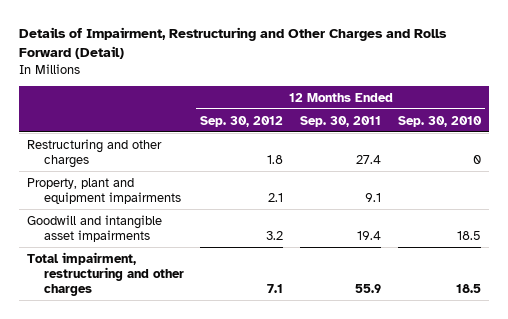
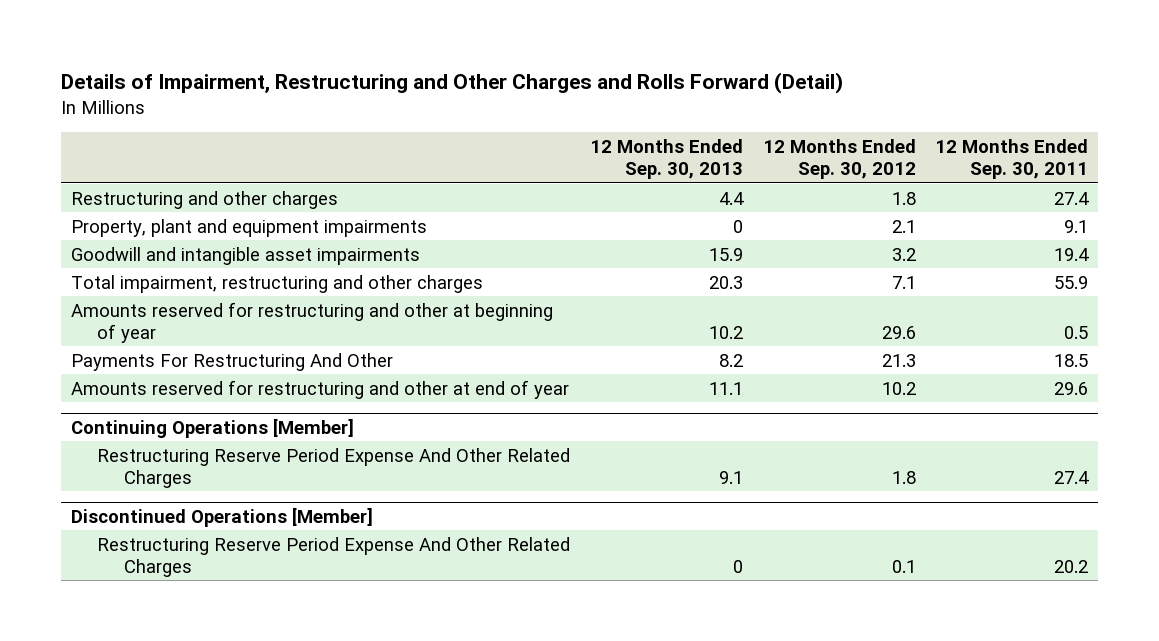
[397,115,482,127] Sep. 30, 2010 -> none
none -> [589,138,743,180] 12 Months Ended Sep. 30, 2013
none -> [70,301,553,343] Amounts reserved for restructuring and other at beginning of year
none -> [70,352,393,371] Payments For Restructuring And Other
none -> [70,379,569,399] Amounts reserved for restructuring and other at end of year
none -> [70,417,354,438] Continuing Operations [Member]
none -> [97,447,571,488] Restructuring Reserve Period Expense And Other Related Charges
none -> [70,506,373,527] Discontinued Operations [Member]
none -> [97,536,571,577] Restructuring Reserve Period Expense And Other Related Charges

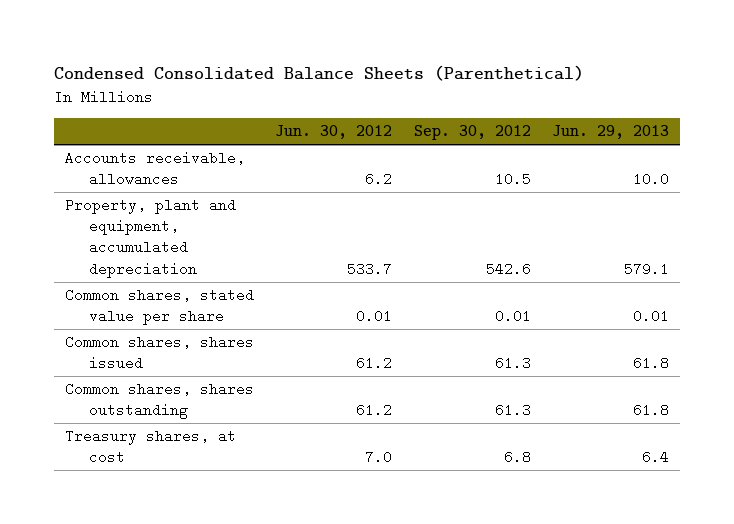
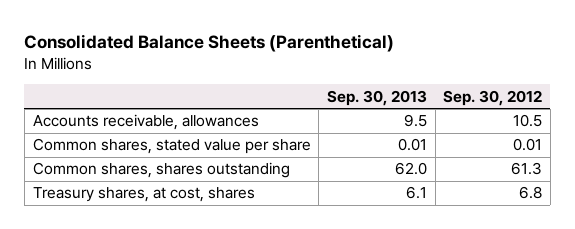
[53,65,584,82] Condensed Consolidated Balance Sheets (Parenthetical) -> [24,34,395,53] Consolidated Balance Sheets (Parenthetical)
[275,125,393,140] Jun. 30, 2012 -> none
[552,125,670,140] Jun. 29, 2013 -> none
none -> [326,89,427,106] Sep. 30, 2013
[64,197,236,278] Property, plant and equipment, accumulated depreciation -> none
[64,334,254,371] Common shares, shares issued -> none
[64,428,236,465] Treasury shares, at cost -> [32,187,255,203] Treasury shares, at cost, shares

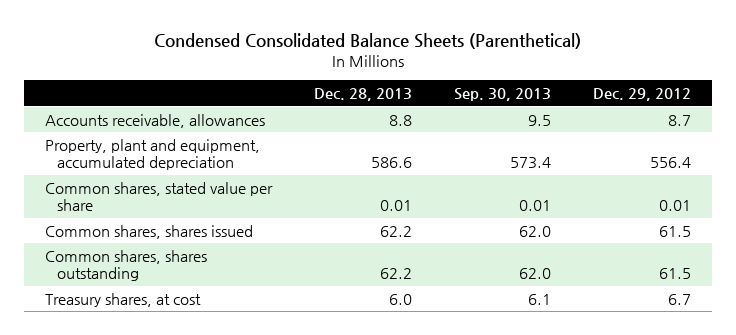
[24,34,395,53] Consolidated Balance Sheets (Parenthetical) -> [154,33,582,50] Condensed Consolidated Balance Sheets (Parenthetical)
[443,89,543,106] Sep. 30, 2012 -> none
none -> [314,88,413,102] Dec. 28, 2013
none -> [593,88,692,102] Dec. 29, 2012
none -> [44,138,260,171] Property, plant and equipment, accumulated depreciation
none -> [44,224,253,239] Common shares, shares issued
[32,187,255,203] Treasury shares, at cost, shares -> [44,292,201,307] Treasury shares, at cost

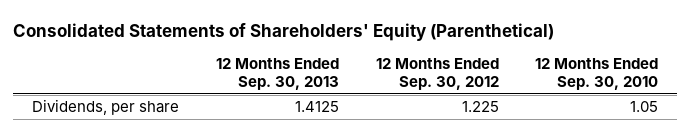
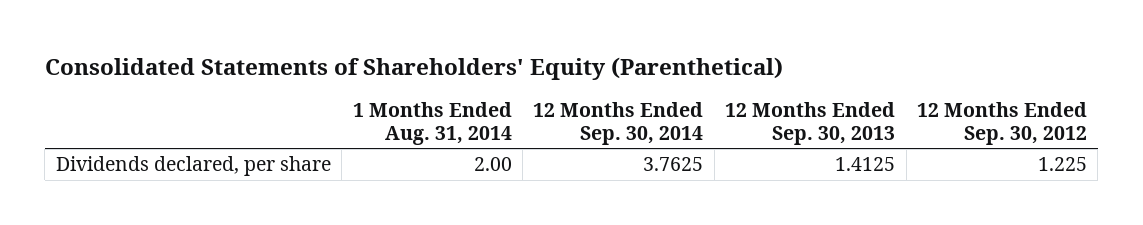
[535,58,659,91] 12 Months Ended Sep. 30, 2010 -> none
none -> [352,101,512,146] 1 Months Ended Aug. 31, 2014
none -> [533,101,704,146] 12 Months Ended Sep. 30, 2014
[31,99,179,116] Dividends, per share -> [55,156,331,177] Dividends declared, per share

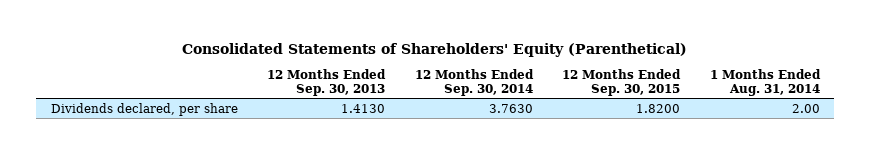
[917,101,1088,146] 12 Months Ended Sep. 30, 2012 -> none
none -> [562,69,682,96] 12 Months Ended Sep. 30, 2015
[643,157,704,172] 3.7625 -> [488,103,533,113] 3.7630
[835,157,896,172] 1.4125 -> [341,103,386,113] 1.4130

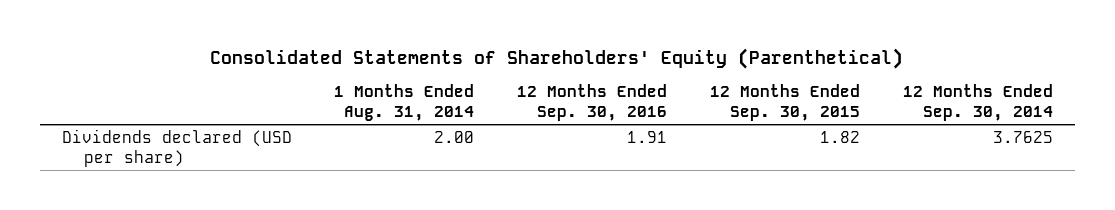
[267,69,387,96] 12 Months Ended Sep. 30, 2013 -> none
none -> [517,84,668,121] 12 Months Ended Sep. 30, 2016
[50,102,238,116] Dividends declared, per share -> [61,128,292,167] Dividends declared (USD per share)
[488,103,533,113] 3.7630 -> [993,130,1054,143] 3.7625
[636,103,681,113] 1.8200 -> [820,130,861,143] 1.82

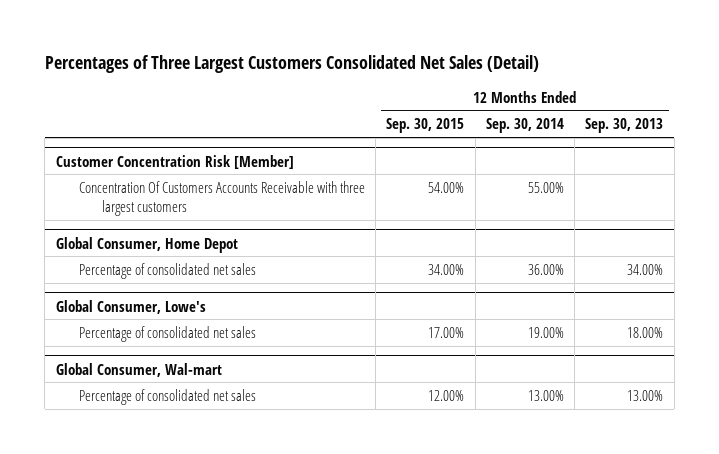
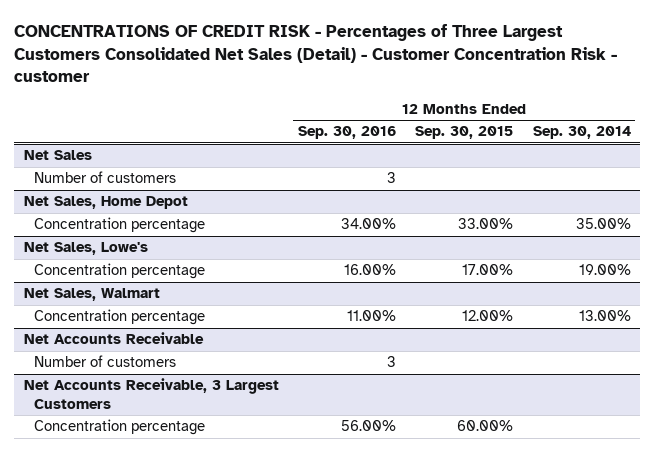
[44,54,539,73] Percentages of Three Largest Customers Consolidated Net Sales (Detail) -> [13,23,617,83] CONCENTRATIONS OF CREDIT RISK - Percentages of Three Largest Customers Consolidated Net Sales (Detail) - Customer Concentration Risk - customer
[585,118,664,134] Sep. 30, 2013 -> none
none -> [297,126,396,140] Sep. 30, 2016
[78,180,365,217] Concentration Of Customers Accounts Receivable with three largest customers -> none
[55,236,238,253] Global Consumer, Home Depot -> none
[78,262,256,279] Percentage of consolidated net sales -> none
[55,299,206,314] Global Consumer, Lowe's -> none
[55,362,222,377] Global Consumer, Wal-mart -> none
[55,154,294,169] Customer Concentration Risk [Member] -> [23,150,92,161] Net Sales
none -> [34,171,177,184] Number of customers
none -> [23,196,188,210] Net Sales, Home Depot
none -> [34,217,206,234] Concentration percentage
none -> [23,242,148,256] Net Sales, Lowe's
[78,325,256,342] Percentage of consolidated net sales -> [34,263,206,280] Concentration percentage
none -> [23,288,160,302] Net Sales, Walmart
[78,388,256,405] Percentage of consolidated net sales -> [34,309,206,326] Concentration percentage
none -> [23,332,204,345] Net Accounts Receivable
none -> [34,355,177,368] Number of customers
none -> [23,378,279,409] Net Accounts Receivable, 3 Largest Customers
none -> [34,419,206,436] Concentration percentage

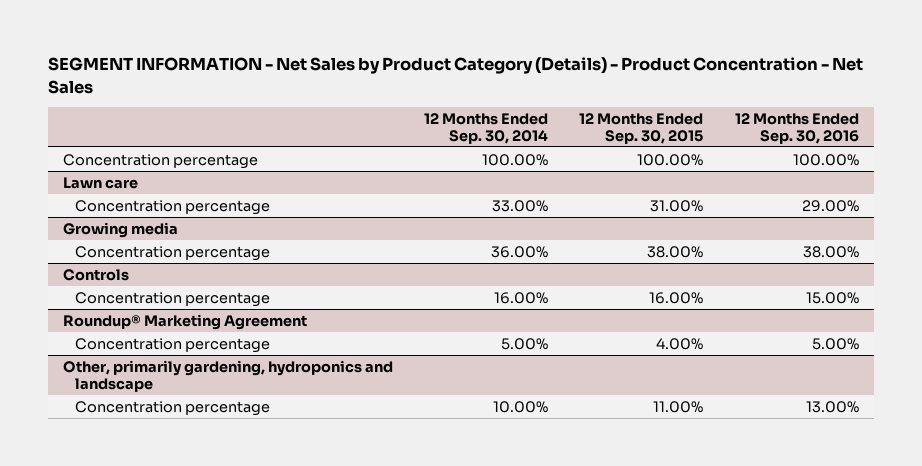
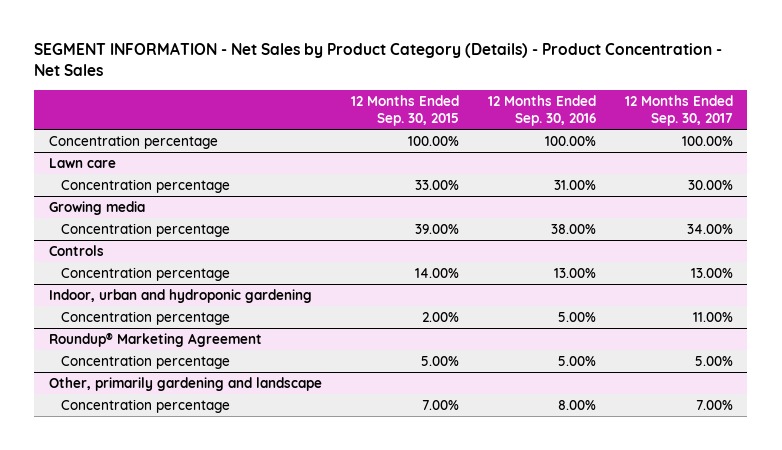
[424,112,549,144] 12 Months Ended Sep. 30, 2014 -> none
none -> [624,94,733,127] 12 Months Ended Sep. 30, 2017
[650,199,704,212] 31.00% -> [414,179,459,190] 33.00%
[801,199,859,212] 29.00% -> [553,179,596,190] 31.00%
[647,245,704,258] 38.00% -> [414,223,459,234] 39.00%
[649,291,704,304] 16.00% -> [414,267,459,278] 14.00%
[805,291,859,304] 15.00% -> [553,267,596,278] 13.00%
none -> [48,288,312,303] Indoor, urban and hydroponic gardening
none -> [61,310,231,325] Concentration percentage
[656,337,704,350] 4.00% -> [420,355,459,366] 5.00%
[63,359,394,392] Other, primarily gardening, hydroponics and landscape -> [48,376,322,391] Other, primarily gardening and landscape
[653,400,704,413] 11.00% -> [421,399,459,410] 7.00%
[805,400,859,413] 13.00% -> [557,399,596,410] 8.00%

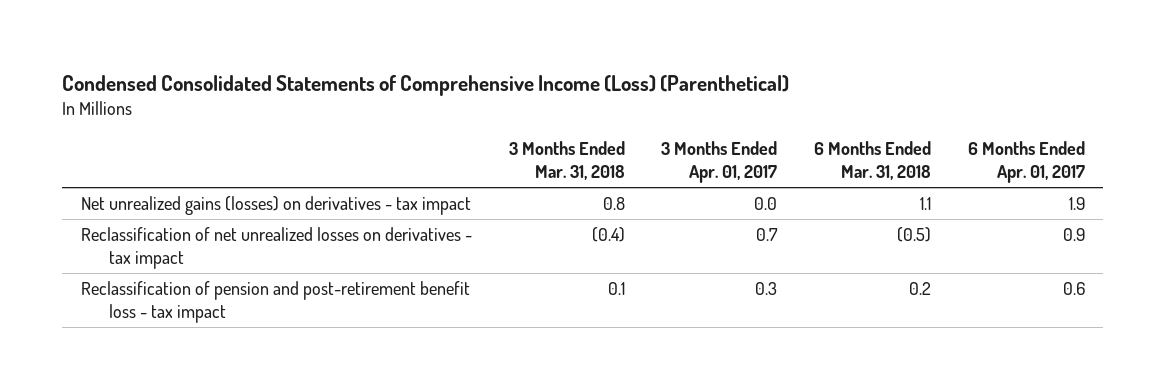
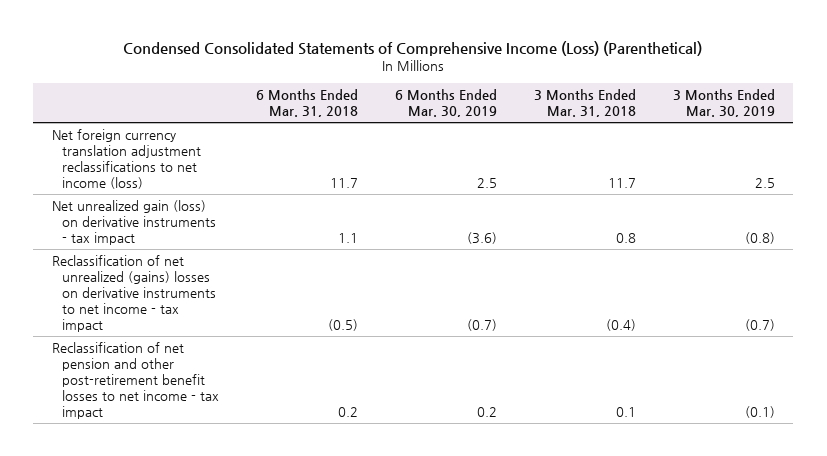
[661,141,778,184] 3 Months Ended Apr. 01, 2017 -> none
[967,141,1085,184] 6 Months Ended Apr. 01, 2017 -> none
none -> [395,89,498,118] 6 Months Ended Mar. 30, 2019
none -> [673,89,776,118] 3 Months Ended Mar. 30, 2019
none -> [51,129,202,189] Net foreign currency translation adjustment reclassifications to net income (loss)
[80,196,471,216] Net unrealized gains (losses) on derivatives - tax impact -> [51,200,217,245] Net unrealized gain (loss) on derivative instruments - tax impact
[80,227,472,270] Reclassification of net unrealized losses on derivatives - tax impact -> [51,255,217,332] Reclassification of net unrealized (gains) losses on derivative instruments to net income - tax impact
[80,281,470,324] Reclassification of pension and post-retirement benefit loss - tax impact -> [51,342,220,419] Reclassification of net pension and other post-retirement benefit losses to net income - tax impact

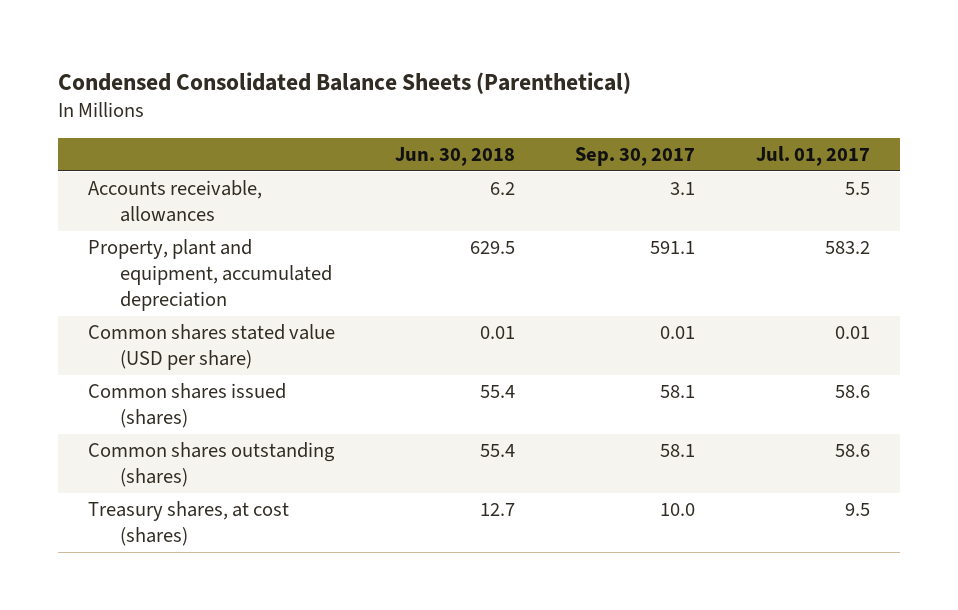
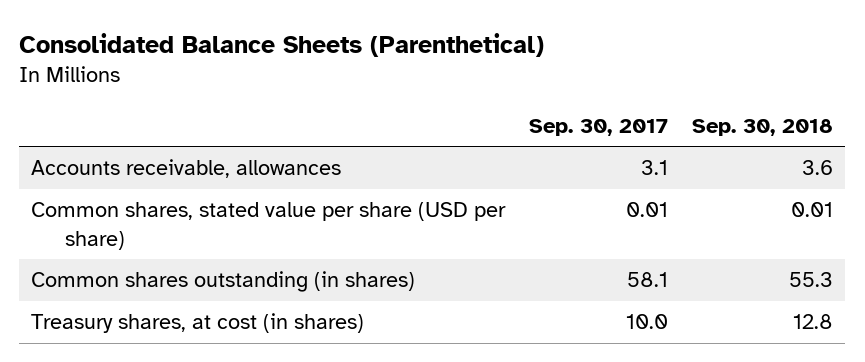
[58,71,632,94] Condensed Consolidated Balance Sheets (Parenthetical) -> [19,33,545,58] Consolidated Balance Sheets (Parenthetical)
[395,147,516,167] Jun. 30, 2018 -> none
[755,146,870,167] Jul. 01, 2017 -> none
none -> [692,118,834,136] Sep. 30, 2018
[88,239,333,311] Property, plant and equipment, accumulated depreciation -> none
[88,383,287,429] Common shares issued (shares) -> none
[88,324,336,371] Common shares stated value (USD per share) -> [31,202,507,250] Common shares, stated value per share (USD per share)
[88,442,336,488] Common shares outstanding (shares) -> [31,271,416,293] Common shares outstanding (in shares)
[88,501,290,547] Treasury shares, at cost (shares) -> [31,313,365,334] Treasury shares, at cost (in shares)

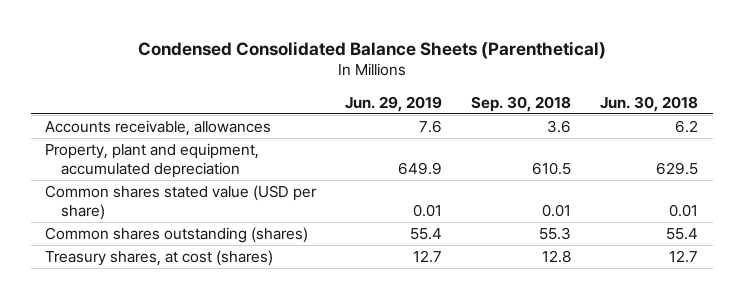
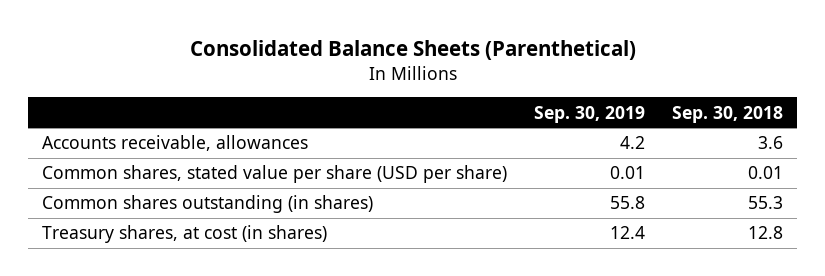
[137,40,606,59] Condensed Consolidated Balance Sheets (Parenthetical) -> [189,39,636,60] Consolidated Balance Sheets (Parenthetical)
[345,95,443,112] Jun. 29, 2019 -> none
[600,95,699,112] Jun. 30, 2018 -> none
none -> [534,105,646,123] Sep. 30, 2019
[45,143,260,179] Property, plant and equipment, accumulated depreciation -> none
[45,185,318,221] Common shares stated value (USD per share) -> [42,165,508,184] Common shares, stated value per share (USD per share)
[45,227,309,244] Common shares outstanding (shares) -> [42,195,374,214] Common shares outstanding (in shares)
[45,250,274,267] Treasury shares, at cost (shares) -> [42,225,328,244] Treasury shares, at cost (in shares)

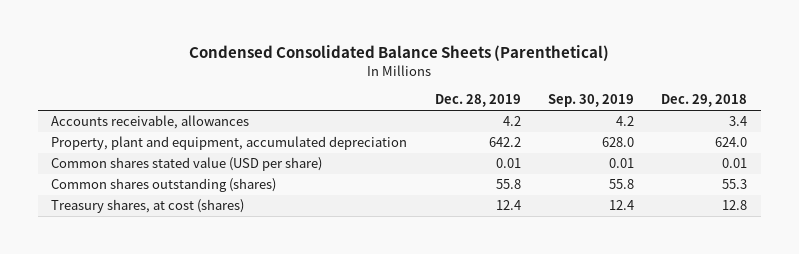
[189,39,636,60] Consolidated Balance Sheets (Parenthetical) -> [189,45,610,62] Condensed Consolidated Balance Sheets (Parenthetical)
[672,105,784,123] Sep. 30, 2018 -> none
none -> [434,94,521,108] Dec. 28, 2019
none -> [661,94,748,108] Dec. 29, 2018
none -> [51,136,408,151] Property, plant and equipment, accumulated depreciation
[42,165,508,184] Common shares, stated value per share (USD per share) -> [51,157,323,172] Common shares stated value (USD per share)
[42,195,374,214] Common shares outstanding (in shares) -> [51,178,277,193] Common shares outstanding (shares)
[42,225,328,244] Treasury shares, at cost (in shares) -> [51,199,245,214] Treasury shares, at cost (shares)

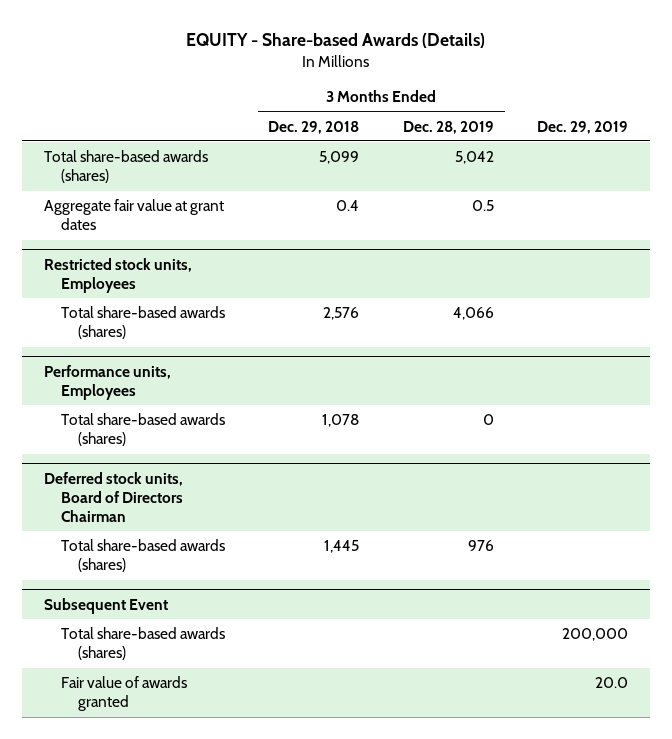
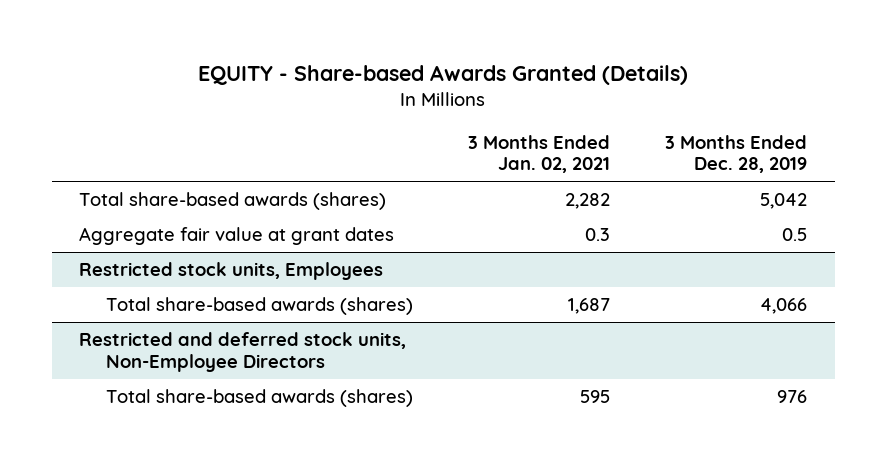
[186,32,486,48] EQUITY - Share-based Awards (Details) -> [198,64,689,85] EQUITY - Share-based Awards Granted (Details)
[268,120,360,134] Dec. 29, 2018 -> none
[537,120,629,134] Dec. 29, 2019 -> none
none -> [468,134,611,174] 3 Months Ended Jan. 02, 2021
[43,364,171,400] Performance units, Employees -> none
[61,413,226,447] Total share-based awards (shares) -> none
[43,471,184,522] Deferred stock units, Board of Directors Chairman -> none
none -> [79,332,407,372] Restricted and deferred stock units, Non-Employee Directors
[43,597,168,614] Subsequent Event -> none
[61,627,226,661] Total share-based awards (shares) -> none
[61,676,188,712] Fair value of awards granted -> none

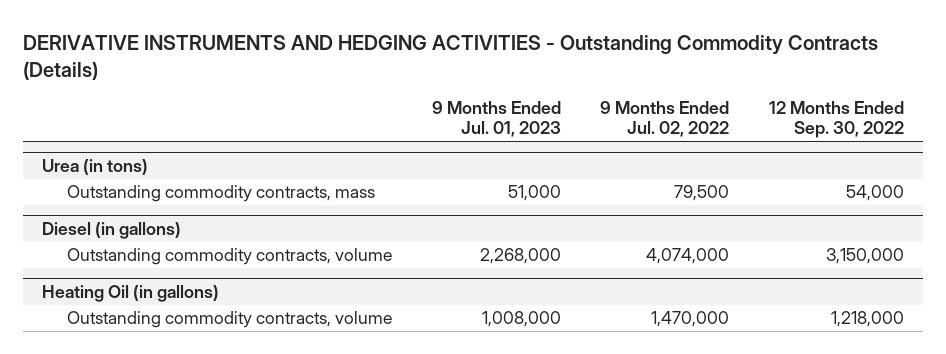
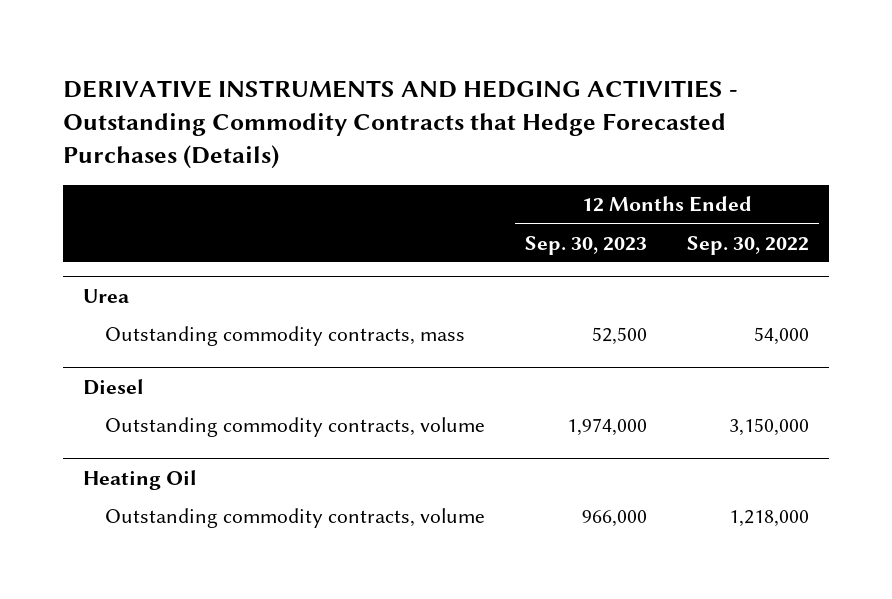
[22,34,878,80] DERIVATIVE INSTRUMENTS AND HEDGING ACTIVITIES - Outstanding Commodity Contracts (Details) -> [63,79,739,170] DERIVATIVE INSTRUMENTS AND HEDGING ACTIVITIES - Outstanding Commodity Contracts that Hedge Forecasted Purchases (Details)
[431,100,561,138] 9 Months Ended Jul. 01, 2023 -> none
[600,100,730,138] 9 Months Ended Jul. 02, 2022 -> none
none -> [524,235,647,255] Sep. 30, 2023
[42,158,149,175] Urea (in tons) -> [83,288,130,303] Urea
[42,221,182,239] Diesel (in gallons) -> [83,378,145,395] Diesel
[42,284,220,302] Heating Oil (in gallons) -> [83,469,198,490] Heating Oil

